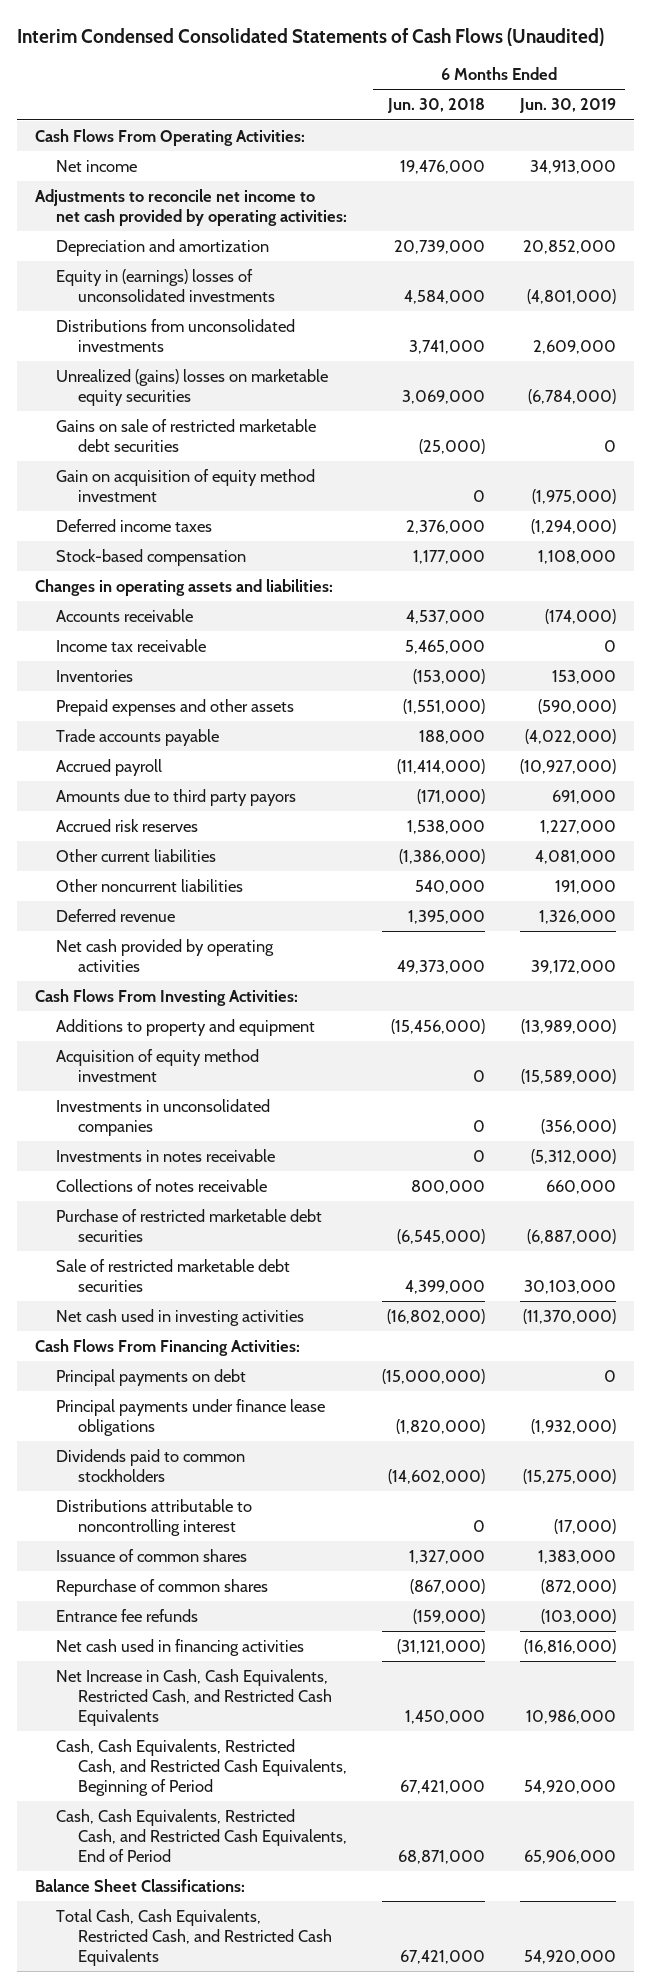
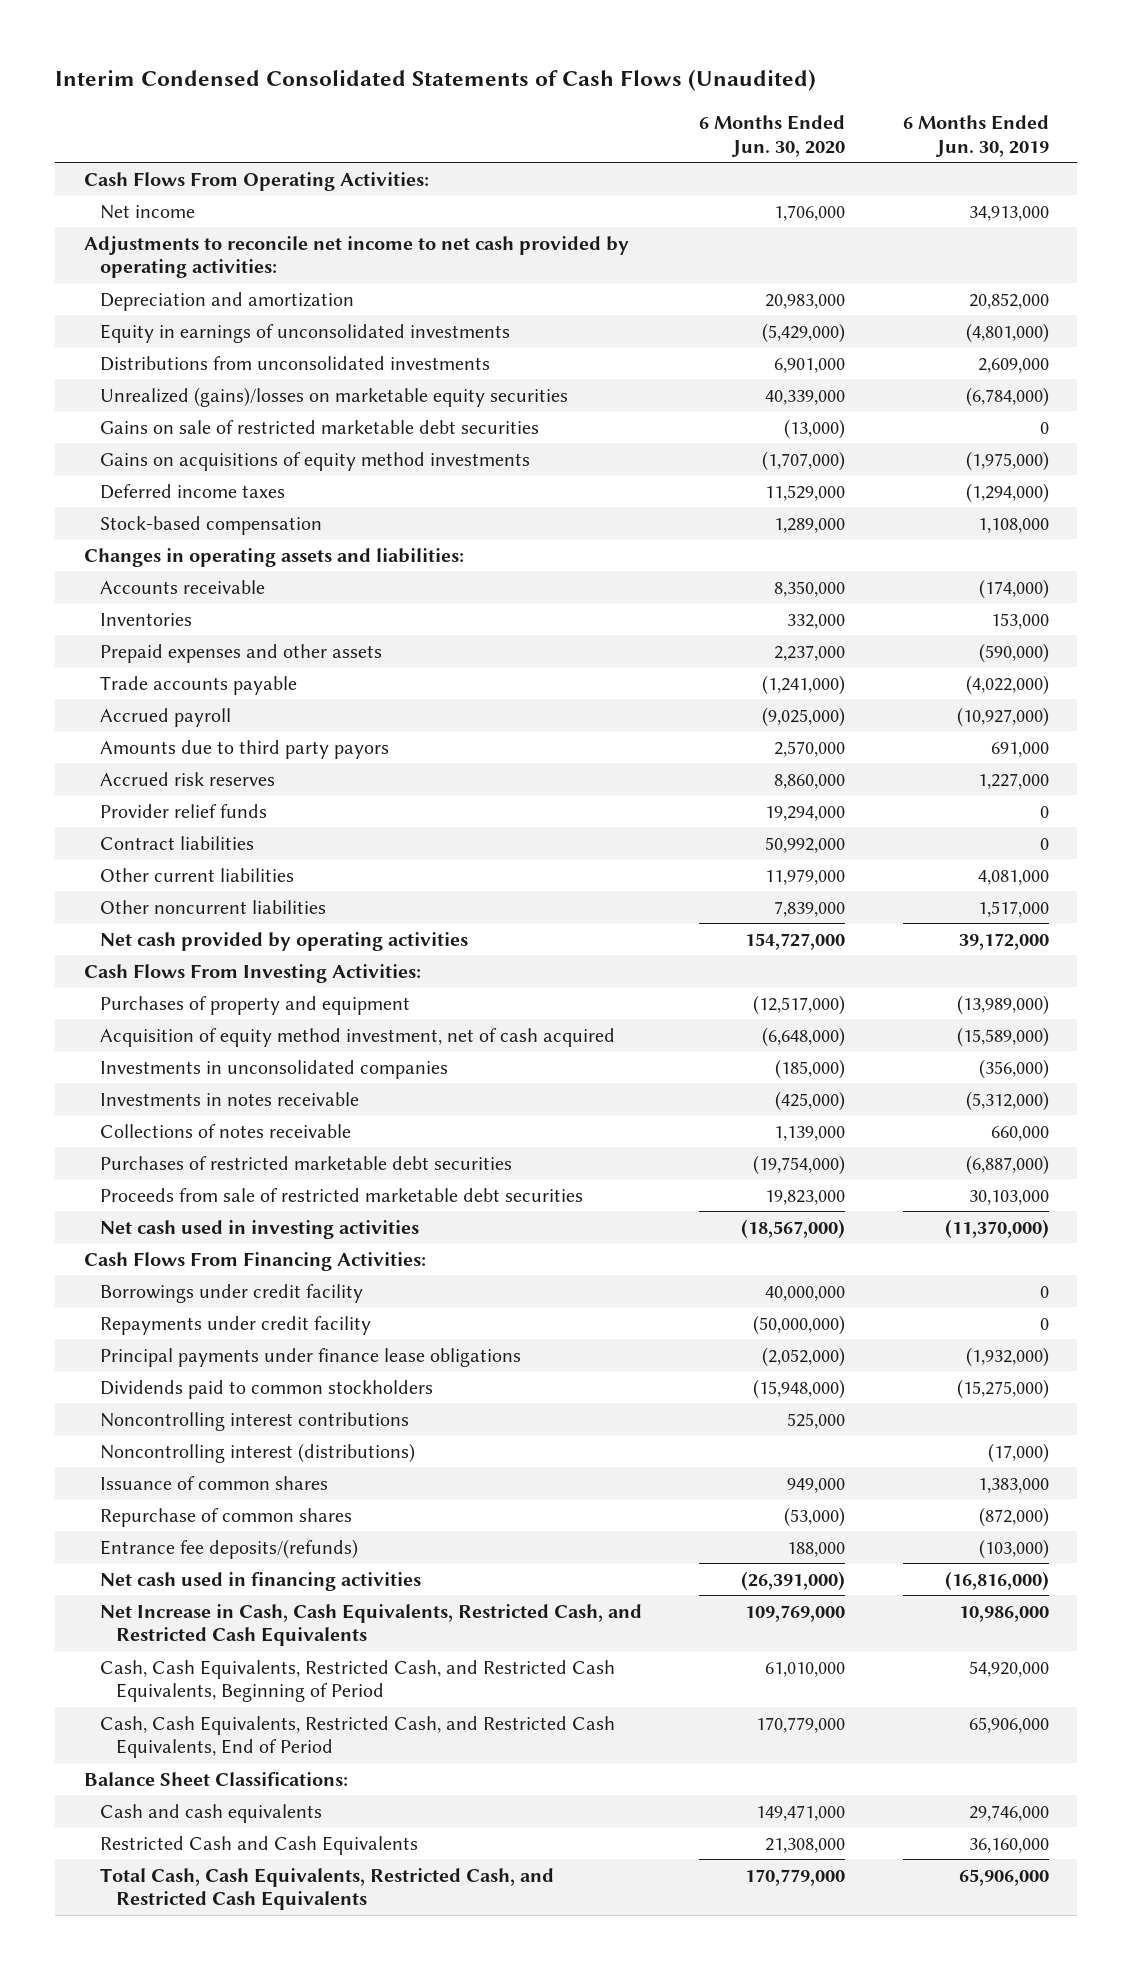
[387,98,486,114] Jun. 30, 2018 -> none
none -> [699,115,846,157] 6 Months Ended Jun. 30, 2020
[56,268,275,302] Equity in (earnings) losses of unconsolidated investments -> [99,323,510,343] Equity in earnings of unconsolidated investments
[56,368,329,406] Unrealized (gains) losses on marketable equity securities -> [99,386,568,407] Unrealized (gains)/losses on marketable equity securities
[56,468,316,502] Gain on acquisition of equity method investment -> [99,451,530,471] Gains on acquisitions of equity method investments
[56,638,207,652] Income tax receivable -> none
none -> [99,803,267,818] Provider relief funds
none -> [99,835,254,850] Contract liabilities
[56,908,176,922] Deferred revenue -> none
[555,879,617,894] 191,000 -> [977,900,1049,917] 1,517,000
[56,1018,316,1036] Additions to property and equipment -> [99,995,410,1015] Purchases of property and equipment
[56,1048,260,1082] Acquisition of equity method investment -> [99,1027,615,1047] Acquisition of equity method investment, net of cash acquired
[56,1208,323,1242] Purchase of restricted marketable debt securities -> [99,1155,512,1170] Purchases of restricted marketable debt securities
[56,1258,291,1292] Sale of restricted marketable debt securities -> [99,1187,583,1202] Proceeds from sale of restricted marketable debt securities
none -> [99,1283,363,1303] Borrowings under credit facility
[56,1368,247,1386] Principal payments on debt -> [99,1315,371,1335] Repayments under credit facility
none -> [99,1411,409,1431] Noncontrolling interest contributions
[56,1498,253,1536] Distributions attributable to noncontrolling interest -> [99,1442,415,1463] Noncontrolling interest (distributions)
[56,1608,199,1622] Entrance fee refunds -> [99,1538,358,1559] Entrance fee deposits/(refunds)
none -> [99,1803,322,1823] Cash and cash equivalents
none -> [99,1835,418,1855] Restricted Cash and Cash Equivalents
[524,1950,617,1965] 54,920,000 -> [958,1868,1049,1886] 65,906,000

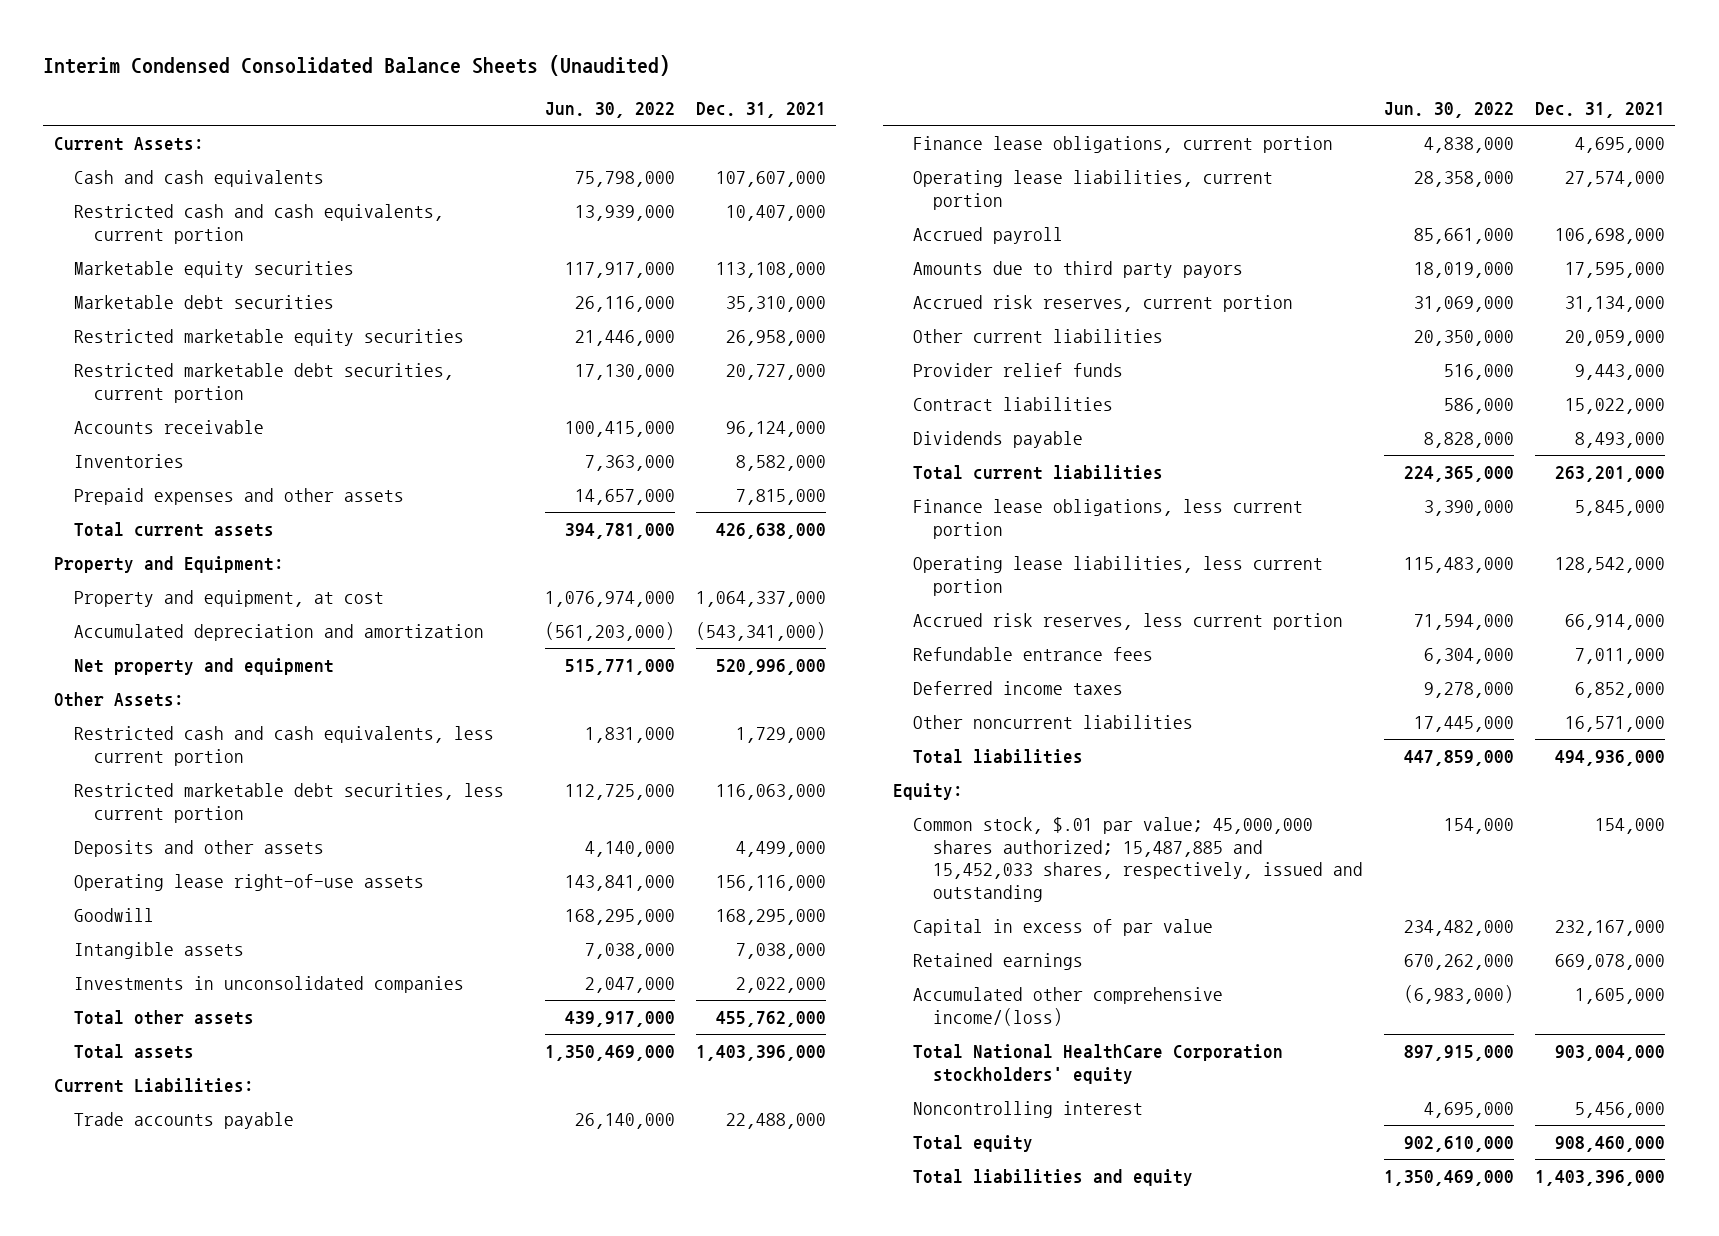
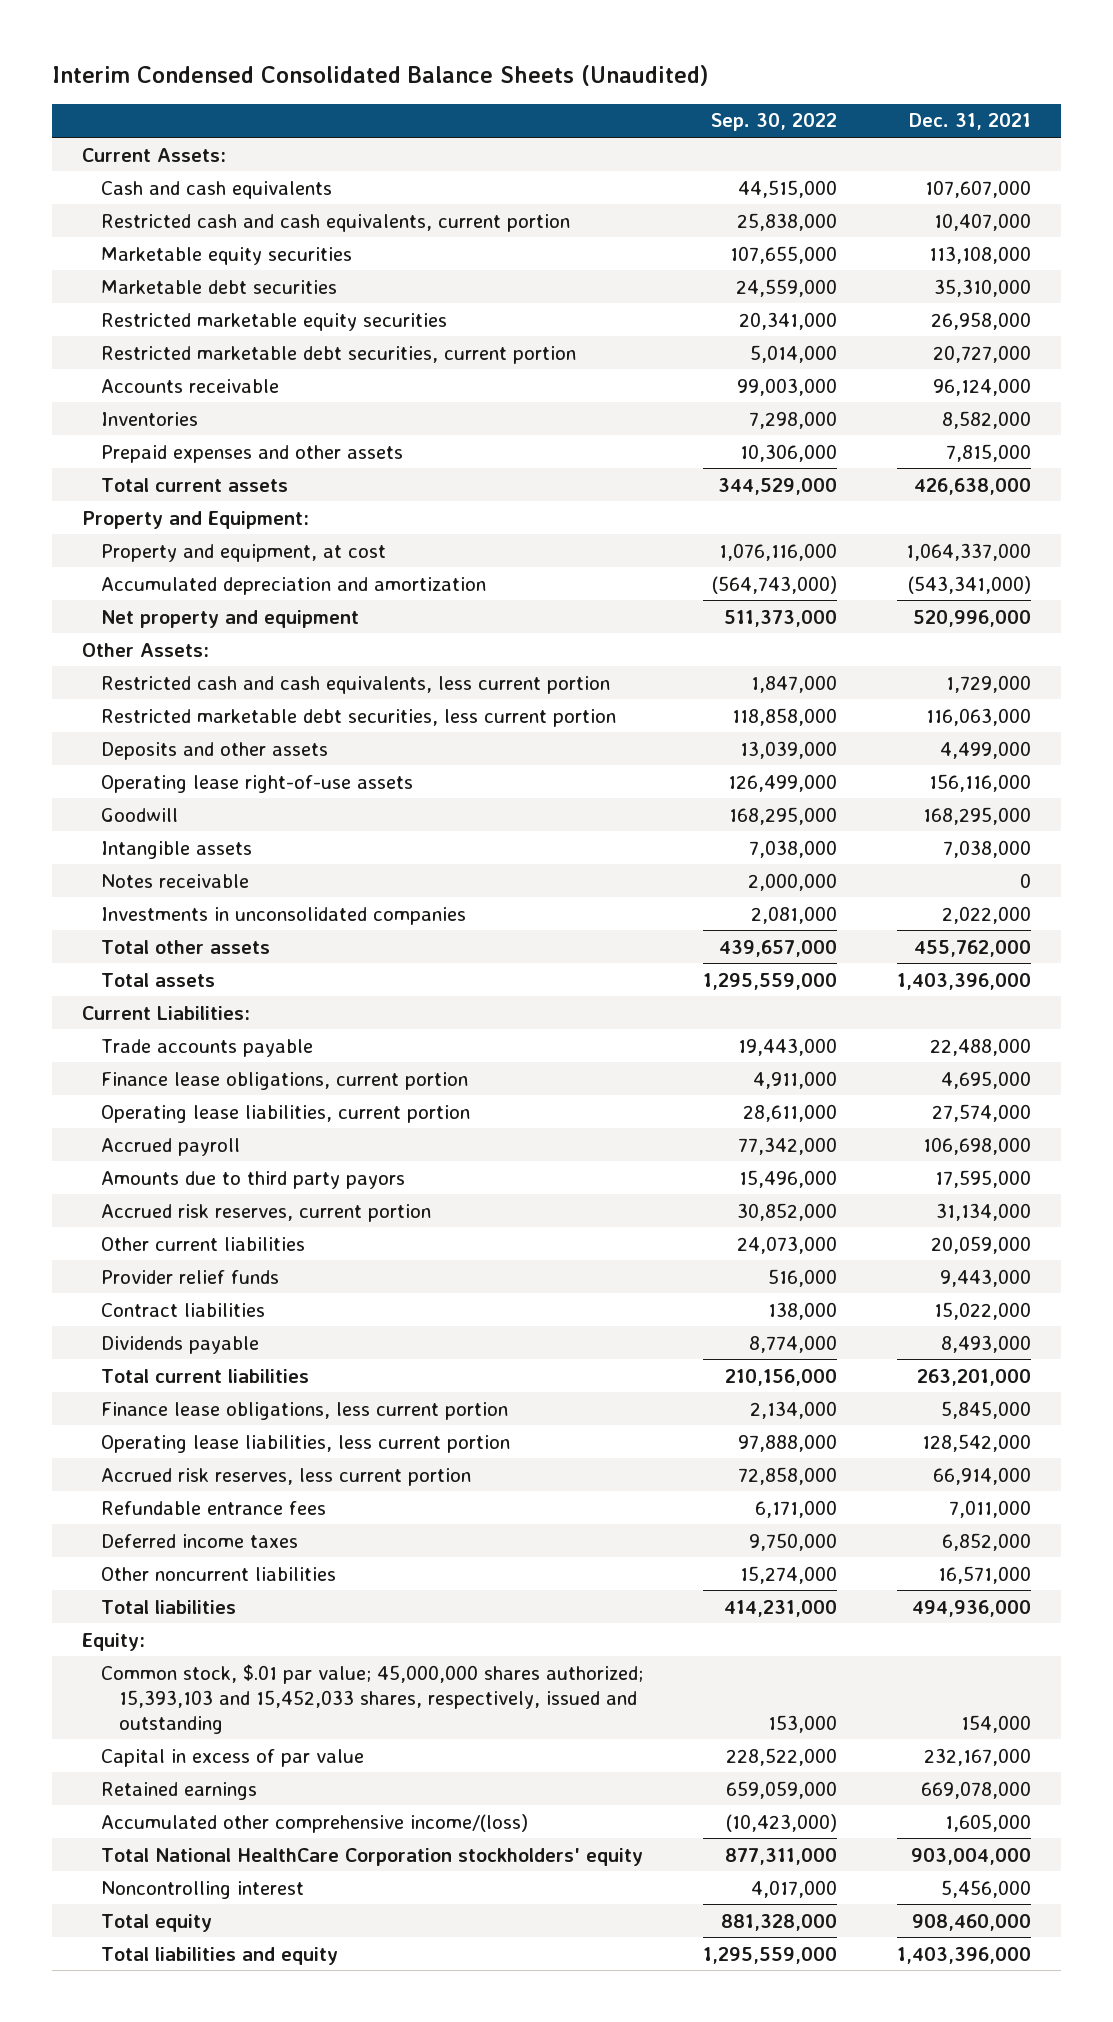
[544,102,675,119] Jun. 30, 2022 -> none
none -> [710,113,837,132] Sep. 30, 2022
none -> [100,873,249,888] Notes receivable
[913,817,1364,903] Common stock, $.01 par value; 45,000,000 shares authorized; 15,487,885 and 15,452,033 shares, respectively, issued and outstanding -> [100,1663,643,1734] Common stock, $.01 par value; 45,000,000 shares authorized; 15,393,103 and 15,452,033 shares, respectively, issued and outstanding

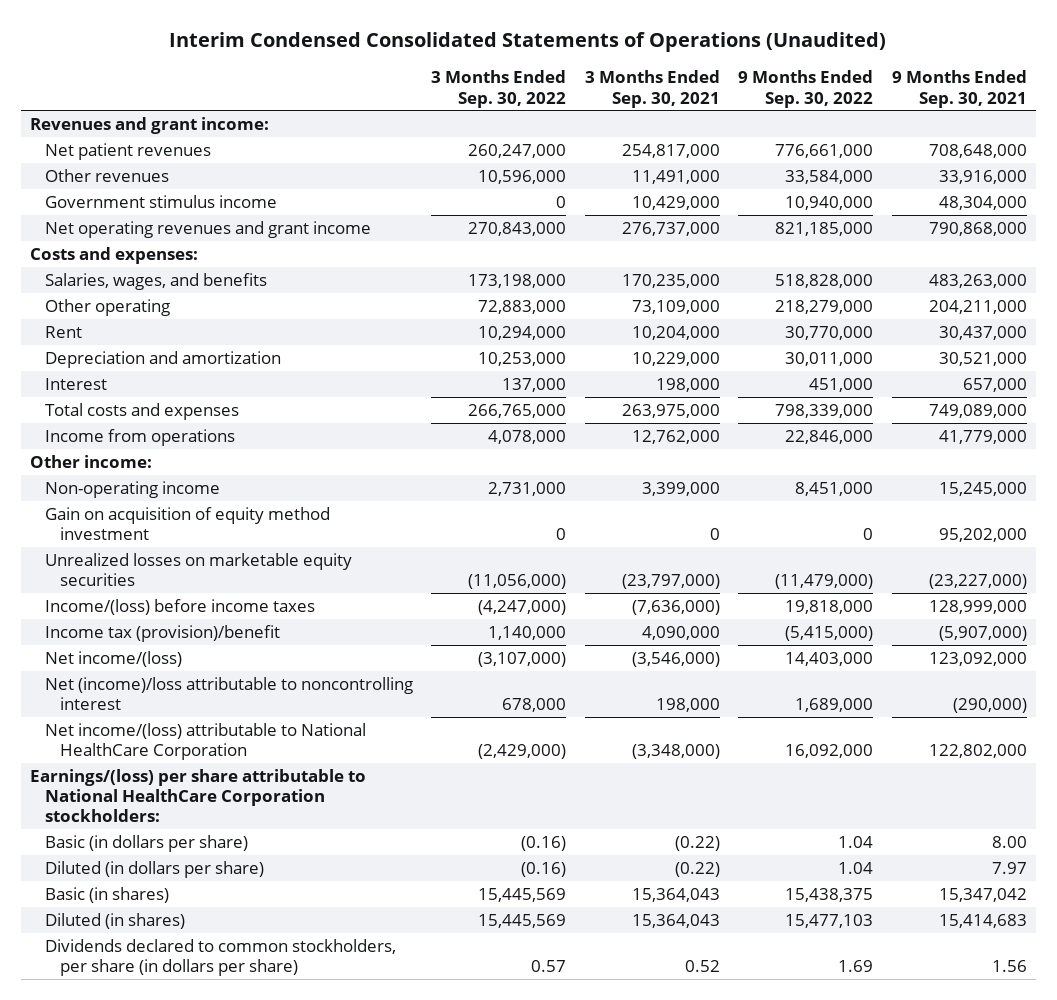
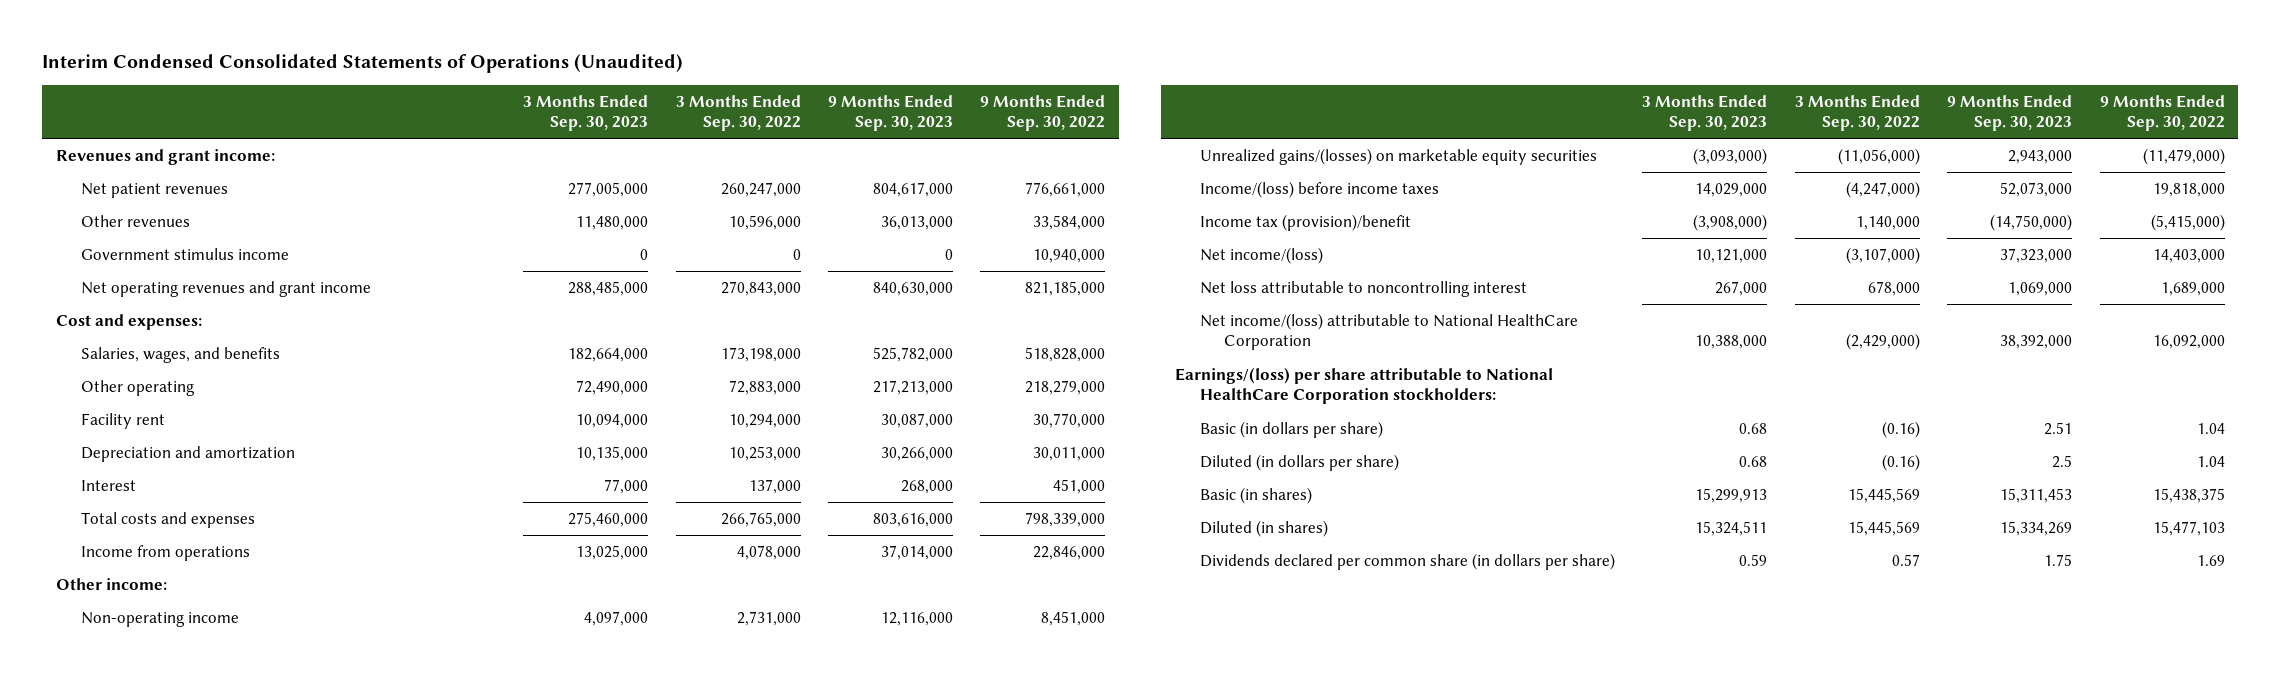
[584,70,720,108] 3 Months Ended Sep. 30, 2021 -> none
[891,70,1027,108] 9 Months Ended Sep. 30, 2021 -> none
none -> [523,95,649,132] 3 Months Ended Sep. 30, 2023
none -> [828,95,954,132] 9 Months Ended Sep. 30, 2023
[29,246,198,264] Costs and expenses: -> [55,314,202,331] Cost and expenses:
[45,325,83,338] Rent -> [80,413,165,430] Facility rent
[45,506,331,541] Gain on acquisition of equity method investment -> none
[45,552,353,587] Unrealized losses on marketable equity securities -> [1199,148,1597,166] Unrealized gains/(losses) on marketable equity securities
[45,676,414,711] Net (income)/loss attributable to noncontrolling interest -> [1199,281,1527,298] Net loss attributable to noncontrolling interest
[45,938,397,977] Dividends declared to common stockholders, per share (in dollars per share) -> [1199,553,1615,571] Dividends declared per common share (in dollars per share)

